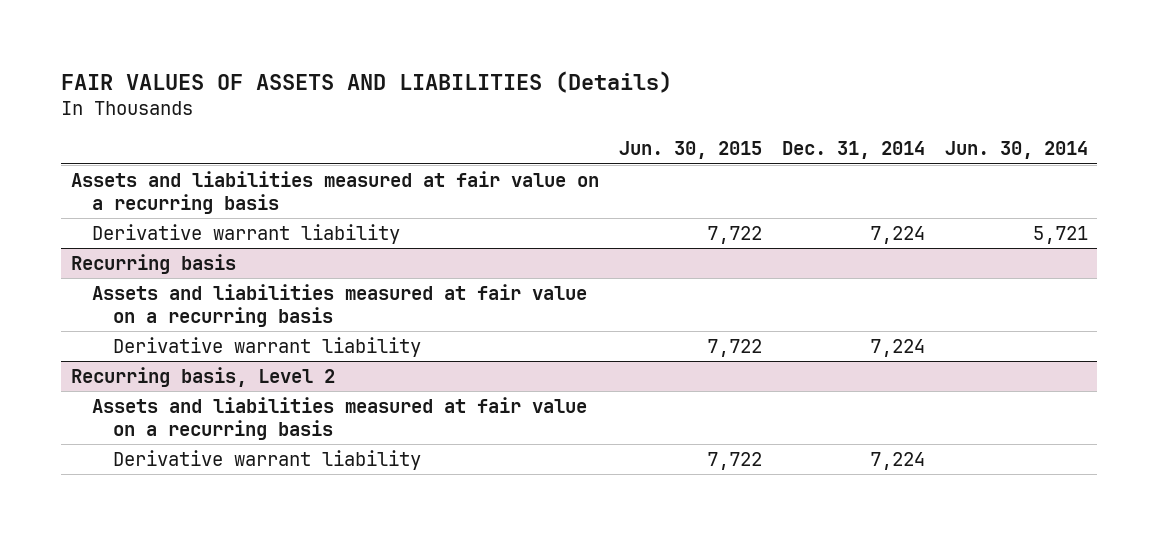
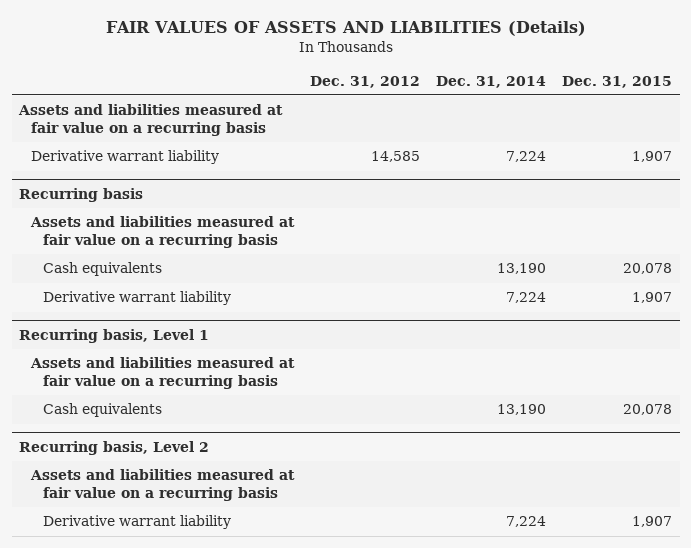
[618,141,762,160] Jun. 30, 2015 -> none
[944,141,1088,160] Jun. 30, 2014 -> none
none -> [310,75,421,88] Dec. 31, 2012
none -> [561,75,672,88] Dec. 31, 2015
none -> [43,262,163,277] Cash equivalents
none -> [19,329,210,344] Recurring basis, Level 1
none -> [30,357,296,389] Assets and liabilities measured at fair value on a recurring basis
none -> [43,403,163,418] Cash equivalents

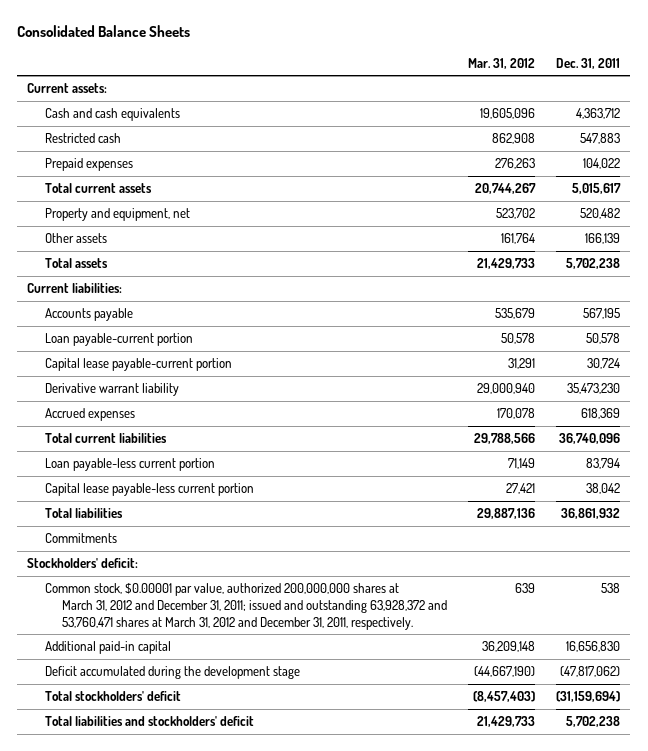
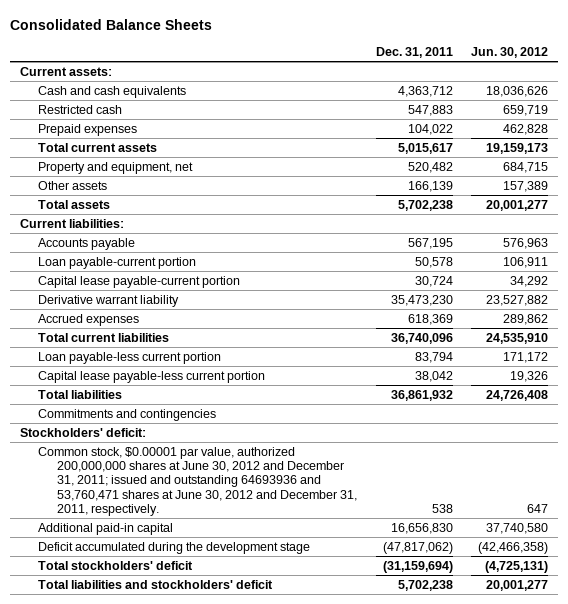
[468,57,536,69] Mar. 31, 2012 -> none
none -> [471,46,549,58] Jun. 30, 2012
[44,533,117,544] Commitments -> [38,408,217,421] Commitments and contingencies
[44,583,448,630] Common stock, $0.00001 par value, authorized 200,000,000 shares at March 31, 2012 and December 31, 2011; issued and outstanding 63,928,372 and 53,760,471 shares at March 31, 2012 and December 31, 2011, respectively. -> [38,446,357,516] Common stock, $0.00001 par value, authorized 200,000,000 shares at June 30, 2012 and December 31, 2011; issued and outstanding 64693936 and 53,760,471 shares at June 30, 2012 and December 31, 2011, respectively.

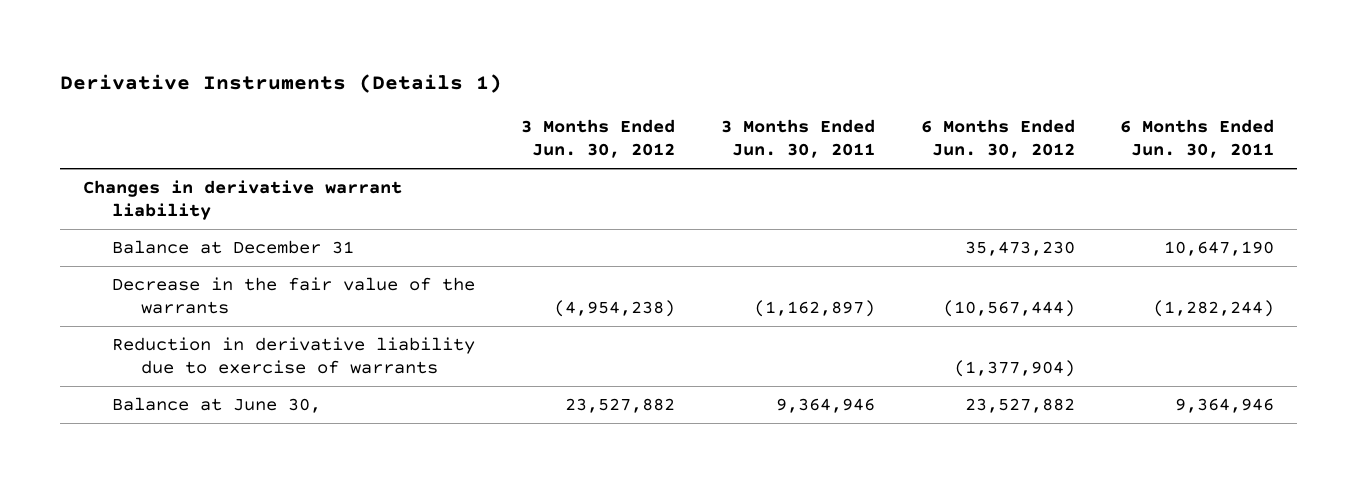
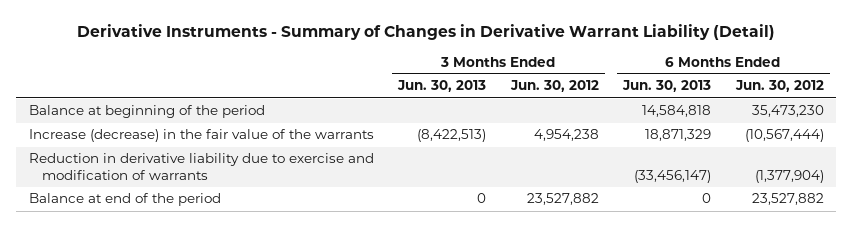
[60,74,503,94] Derivative Instruments (Details 1) -> [77,23,776,40] Derivative Instruments - Summary of Changes in Derivative Warrant Liability (Detail)
[720,118,875,159] 3 Months Ended Jun. 30, 2011 -> none
[1120,118,1275,159] 6 Months Ended Jun. 30, 2011 -> none
none -> [397,80,487,93] Jun. 30, 2013
none -> [622,80,712,93] Jun. 30, 2013
[82,179,402,221] Changes in derivative warrant liability -> none
[111,239,354,254] Balance at December 31 -> [28,105,265,119] Balance at beginning of the period
[111,276,475,315] Decrease in the fair value of the warrants -> [28,129,374,143] Increase (decrease) in the fair value of the warrants
[553,300,675,318] (4,954,238) -> [533,129,599,142] 4,954,238
[111,336,475,375] Reduction in derivative liability due to exercise of warrants -> [28,153,374,180] Reduction in derivative liability due to exercise and modification of warrants
[111,396,321,413] Balance at June 30, -> [28,193,221,207] Balance at end of the period

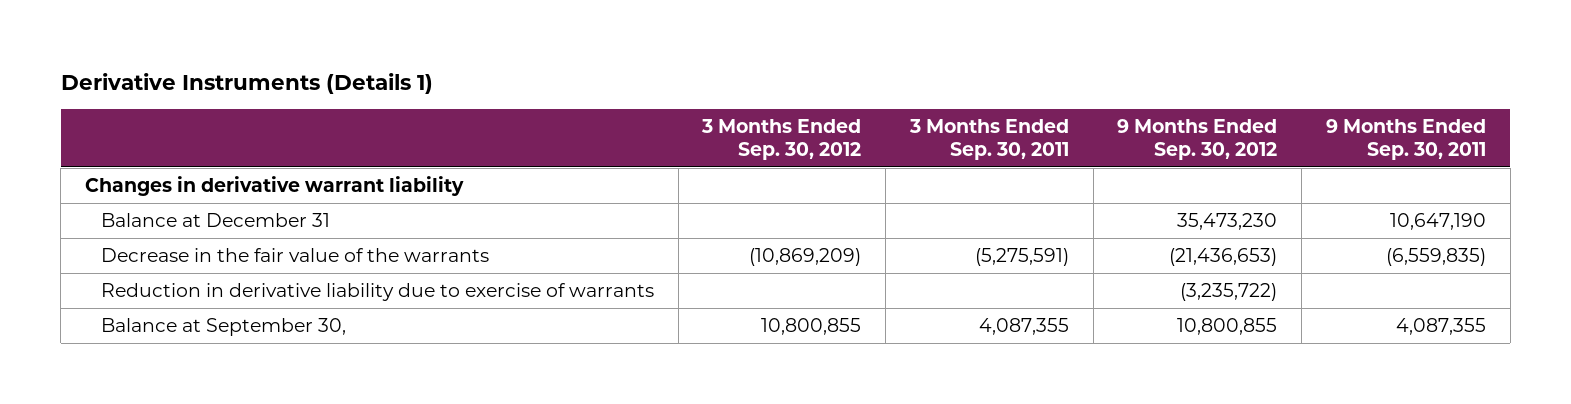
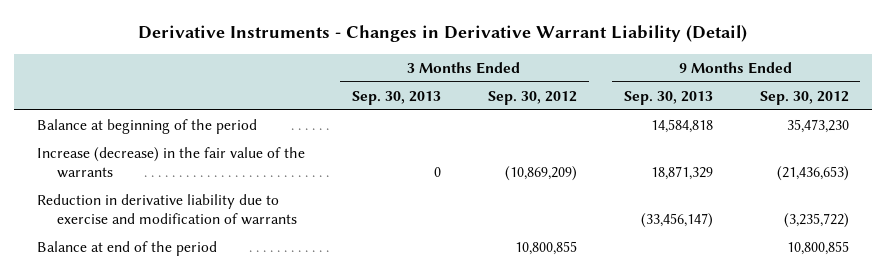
[60,73,433,95] Derivative Instruments (Details 1) -> [137,25,747,43] Derivative Instruments - Changes in Derivative Warrant Liability (Detail)
[908,118,1069,160] 3 Months Ended Sep. 30, 2011 -> none
[1325,118,1486,160] 9 Months Ended Sep. 30, 2011 -> none
none -> [352,90,442,105] Sep. 30, 2013
none -> [623,90,713,105] Sep. 30, 2013
[85,175,465,196] Changes in derivative warrant liability -> none
[100,212,330,227] Balance at December 31 -> [37,119,258,135] Balance at beginning of the period
[100,247,489,262] Decrease in the fair value of the warrants -> [37,147,306,178] Increase (decrease) in the fair value of the warrants
[100,282,654,301] Reduction in derivative liability due to exercise of warrants -> [37,194,297,225] Reduction in derivative liability due to exercise and modification of warrants
[100,317,346,336] Balance at September 30, -> [37,241,218,257] Balance at end of the period

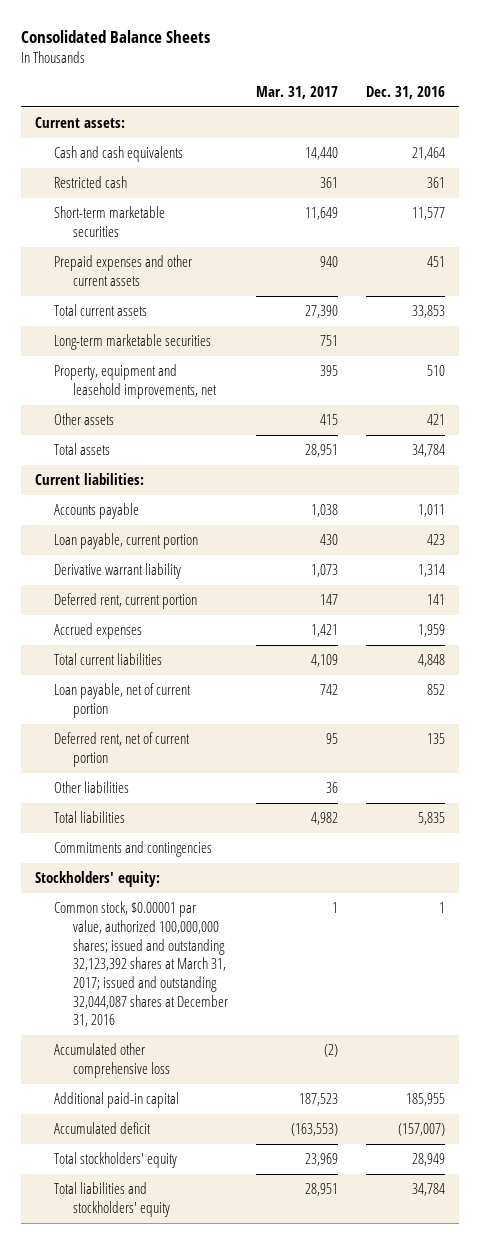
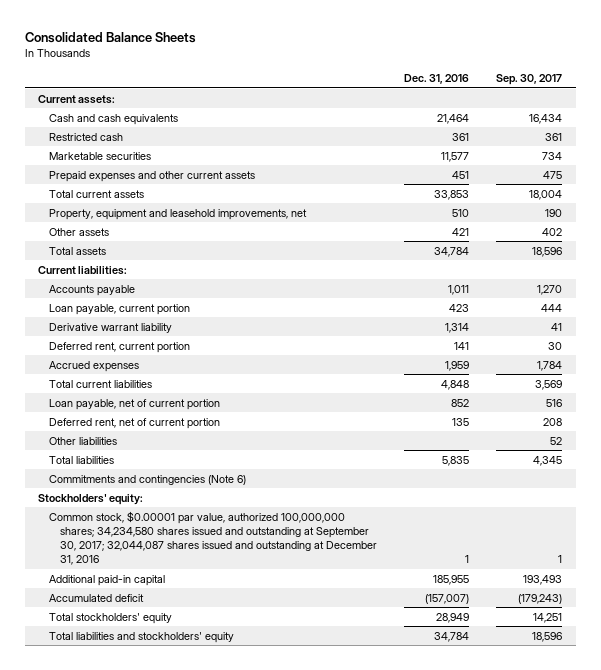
[255,86,338,100] Mar. 31, 2017 -> none
none -> [496,74,563,86] Sep. 30, 2017
[53,206,165,237] Short-term marketable securities -> [48,151,151,160] Marketable securities
[53,334,211,351] Long-term marketable securities -> none
[53,841,212,858] Commitments and contingencies -> [48,474,246,485] Commitments and contingencies (Note 6)
[53,1043,170,1078] Accumulated other comprehensive loss -> none
[53,901,228,1028] Common stock, $0.00001 par value, authorized 100,000,000 shares; issued and outstanding 32,123,392 shares at March 31, 2017; issued and outstanding 32,044,087 shares at December 31, 2016 -> [48,510,377,566] Common stock, $0.00001 par value, authorized 100,000,000 shares; 34,234,580 shares issued and outstanding at September 30, 2017; 32,044,087 shares issued and outstanding at December 31, 2016

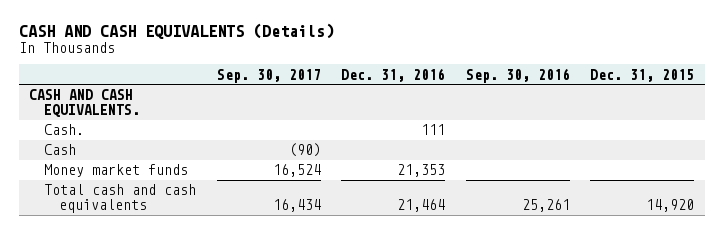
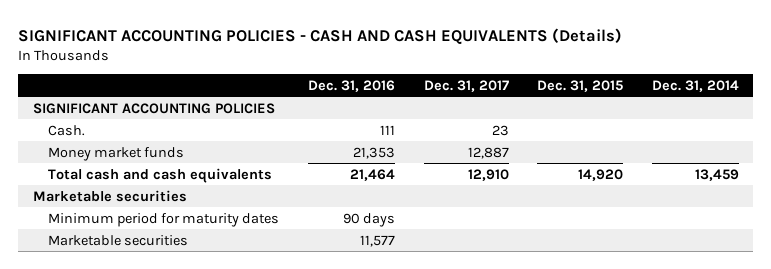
[18,22,334,39] CASH AND CASH EQUIVALENTS (Details) -> [18,27,623,44] SIGNIFICANT ACCOUNTING POLICIES - CASH AND CASH EQUIVALENTS (Details)
[216,68,321,83] Sep. 30, 2017 -> none
[465,67,570,83] Sep. 30, 2016 -> none
none -> [423,79,509,92] Dec. 31, 2017
none -> [651,79,739,92] Dec. 31, 2014
[28,89,140,118] CASH AND CASH EQUIVALENTS. -> none
none -> [32,102,275,114] SIGNIFICANT ACCOUNTING POLICIES
[43,144,76,156] Cash -> none
none -> [32,189,187,202] Marketable securities
none -> [48,212,280,227] Minimum period for maturity dates
none -> [48,234,189,246] Marketable securities

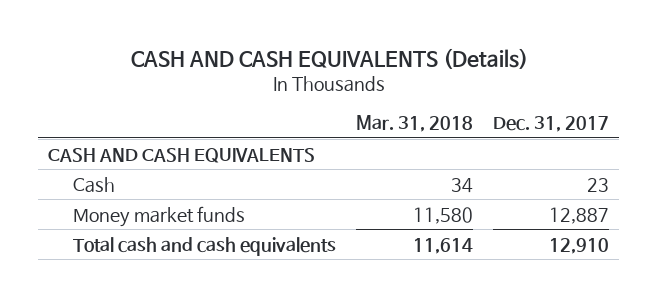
[18,27,623,44] SIGNIFICANT ACCOUNTING POLICIES - CASH AND CASH EQUIVALENTS (Details) -> [130,47,528,69] CASH AND CASH EQUIVALENTS (Details)
[307,79,395,92] Dec. 31, 2016 -> none
[537,79,624,92] Dec. 31, 2015 -> none
[651,79,739,92] Dec. 31, 2014 -> none
none -> [355,115,473,133] Mar. 31, 2018
[32,102,275,114] SIGNIFICANT ACCOUNTING POLICIES -> none
none -> [48,147,316,163] CASH AND CASH EQUIVALENTS
[48,124,86,136] Cash. -> [72,176,115,193] Cash
[32,189,187,202] Marketable securities -> none
[48,212,280,227] Minimum period for maturity dates -> none
[48,234,189,246] Marketable securities -> none

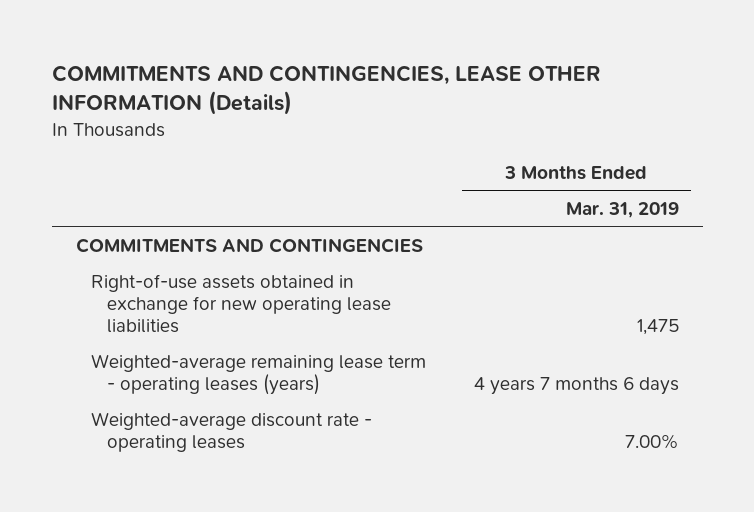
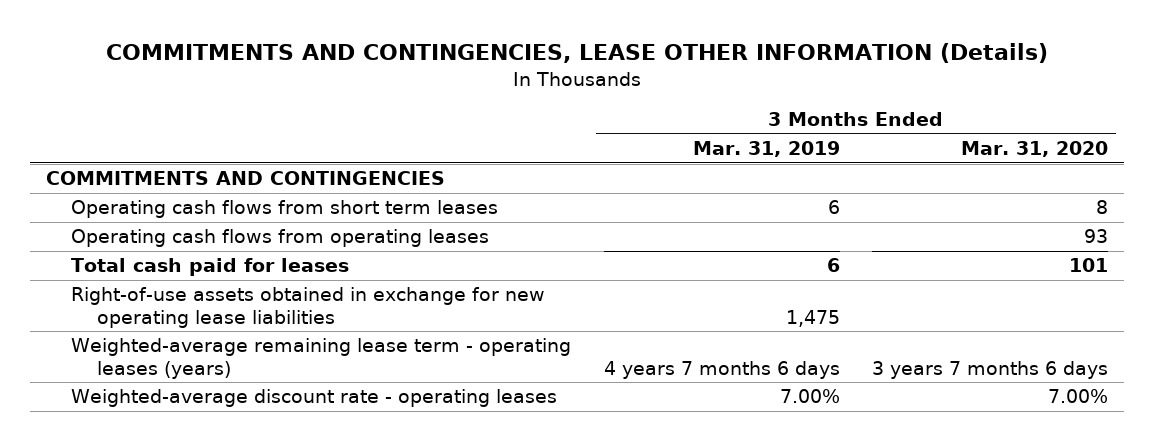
none -> [961,141,1109,158] Mar. 31, 2020
none -> [71,200,499,219] Operating cash flows from short term leases
none -> [71,229,490,248] Operating cash flows from operating leases
none -> [71,258,350,277] Total cash paid for leases

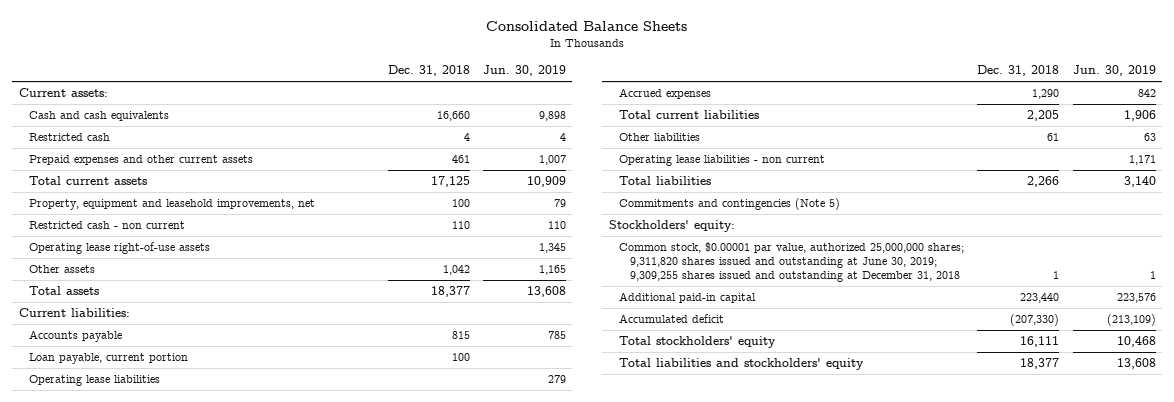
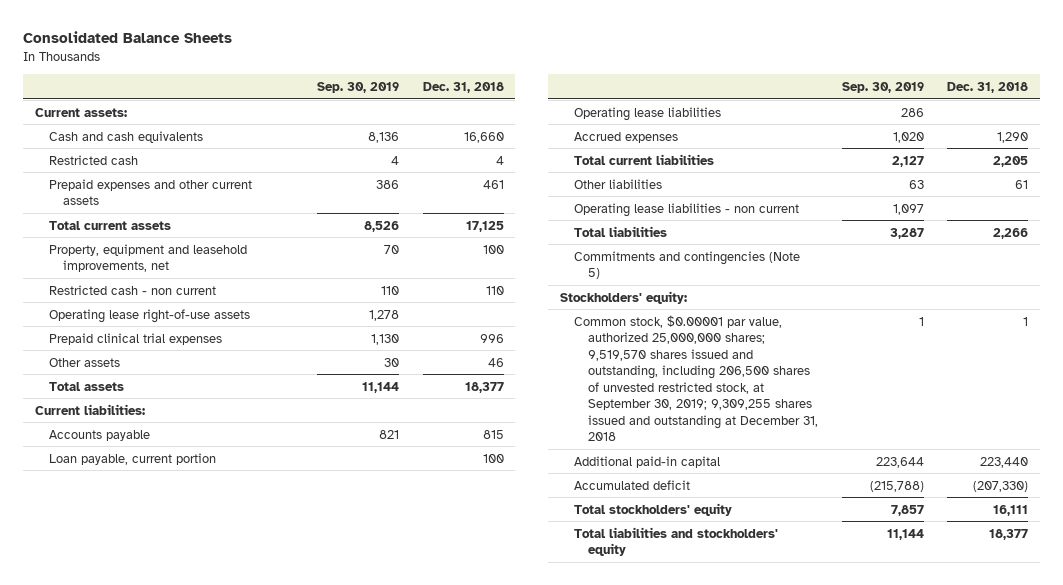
[482,65,566,77] Jun. 30, 2019 -> none
none -> [316,81,399,93] Sep. 30, 2019
none -> [49,332,223,345] Prepaid clinical trial expenses
[442,265,470,276] 1,042 -> [487,357,504,367] 46
[619,242,965,282] Common stock, $0.00001 par value, authorized 25,000,000 shares; 9,311,820 shares issued and outstanding at June 30, 2019; 9,309,255 shares issued and outstanding at December 31, 2018 -> [574,314,819,442] Common stock, $0.00001 par value, authorized 25,000,000 shares; 9,519,570 shares issued and outstanding, including 206,500 shares of unvested restricted stock, at September 30, 2019; 9,309,255 shares issued and outstanding at December 31, 2018

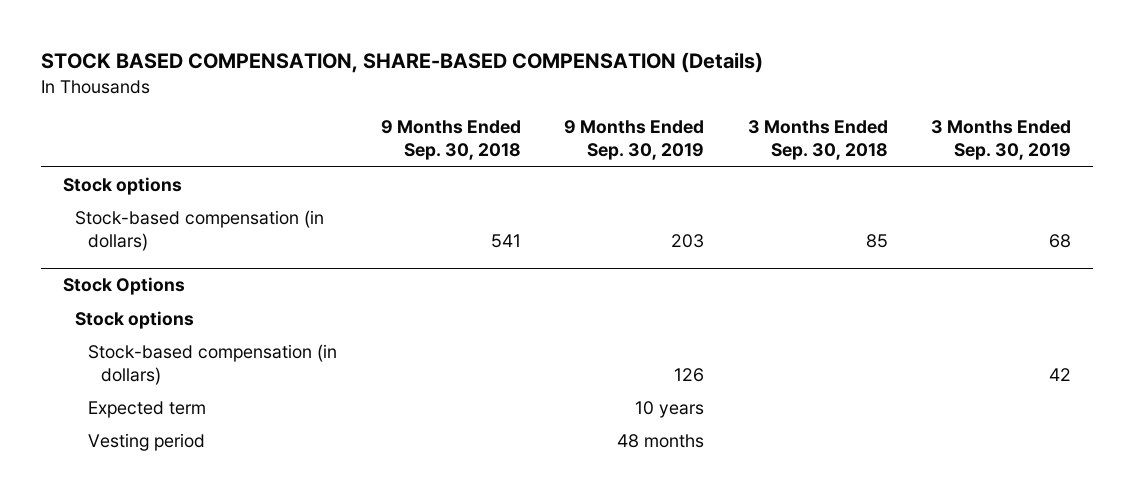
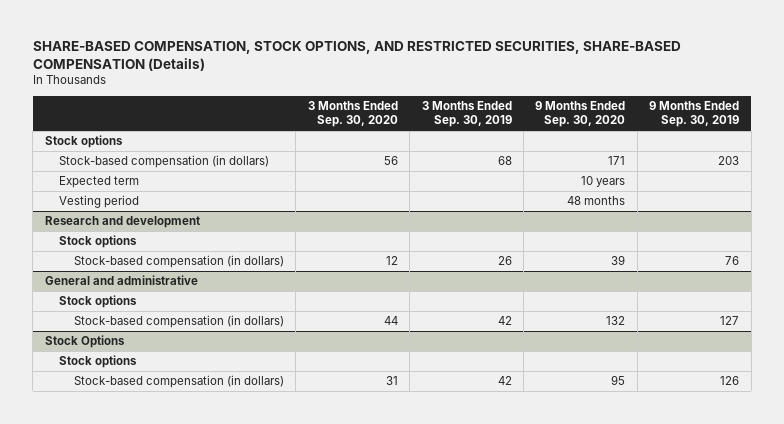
[40,52,763,74] STOCK BASED COMPENSATION, SHARE-BASED COMPENSATION (Details) -> [32,40,681,71] SHARE-BASED COMPENSATION, STOCK OPTIONS, AND RESTRICTED SECURITIES, SHARE-BASED COMPENSATION (Details)
[380,120,521,161] 9 Months Ended Sep. 30, 2018 -> none
[747,120,888,161] 3 Months Ended Sep. 30, 2018 -> none
none -> [307,101,398,128] 3 Months Ended Sep. 30, 2020
none -> [535,101,626,128] 9 Months Ended Sep. 30, 2020
none -> [59,176,140,189] Expected term
none -> [59,195,140,209] Vesting period
none -> [44,216,200,229] Research and development
none -> [59,235,138,249] Stock options
none -> [74,255,285,269] Stock-based compensation (in dollars)
none -> [44,275,198,286] General and administrative
none -> [59,295,138,309] Stock options
none -> [74,315,285,329] Stock-based compensation (in dollars)
[87,400,206,418] Expected term -> none
[87,432,205,451] Vesting period -> none

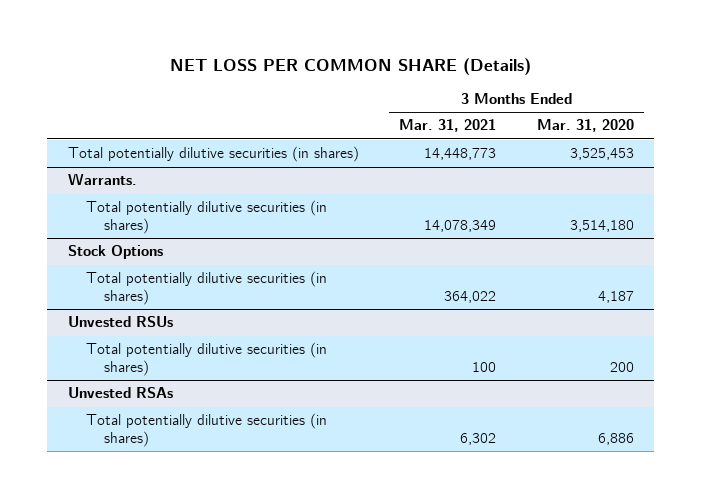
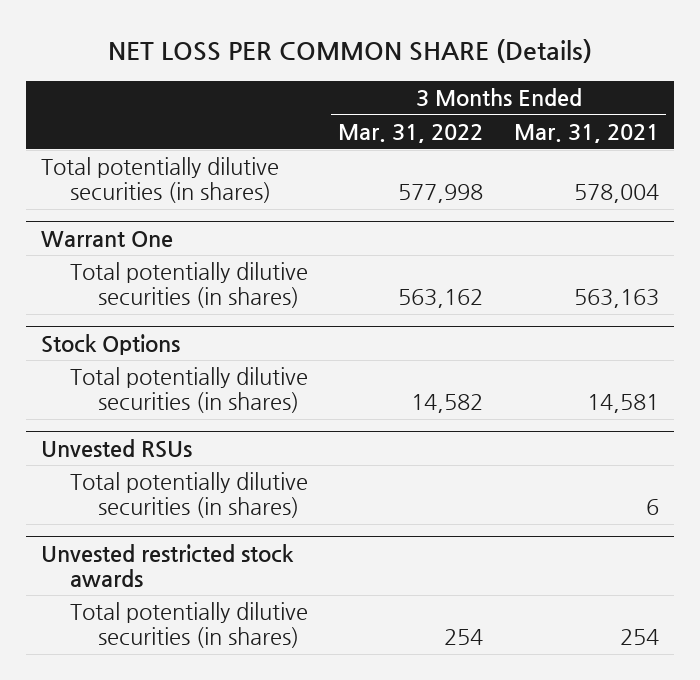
[536,119,634,133] Mar. 31, 2020 -> none
none -> [338,123,484,143] Mar. 31, 2022
[424,148,497,161] 14,448,773 -> [573,184,659,204] 578,004
[67,173,137,186] Warrants. -> [41,230,174,247] Warrant One
[424,219,497,232] 14,078,349 -> [573,289,659,309] 563,163
[444,290,497,303] 364,022 -> [586,394,659,414] 14,581
[472,361,497,372] 100 -> [645,499,659,516] 6
[67,387,173,399] Unvested RSAs -> [41,543,295,587] Unvested restricted stock awards
[460,432,497,445] 6,302 -> [619,629,659,646] 254

